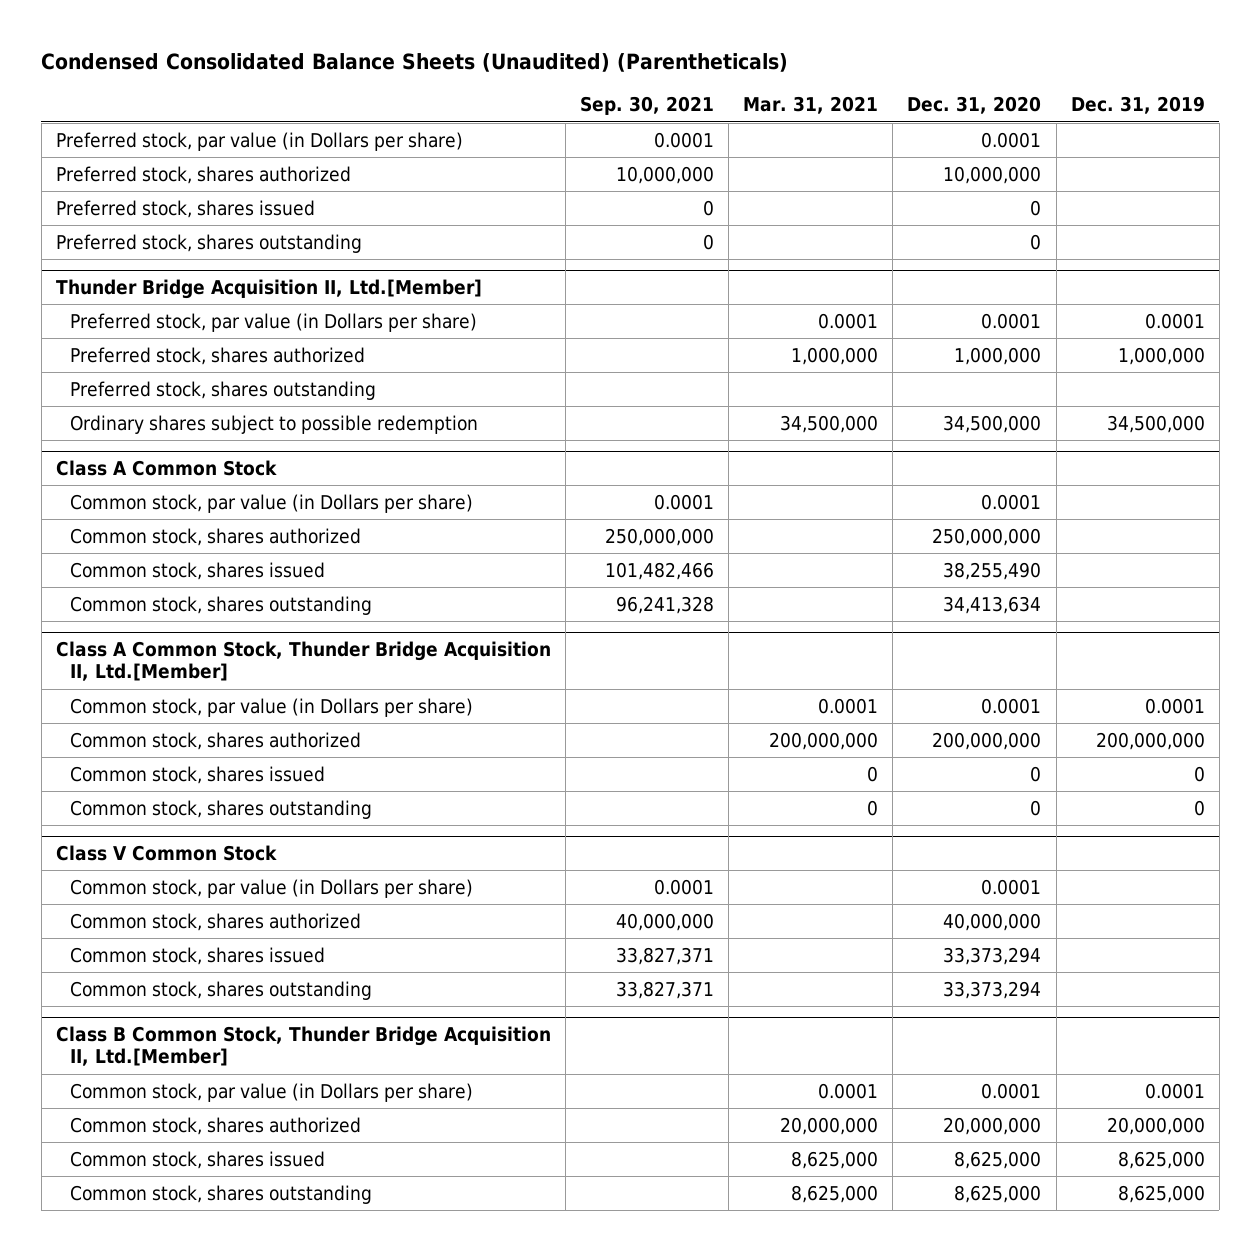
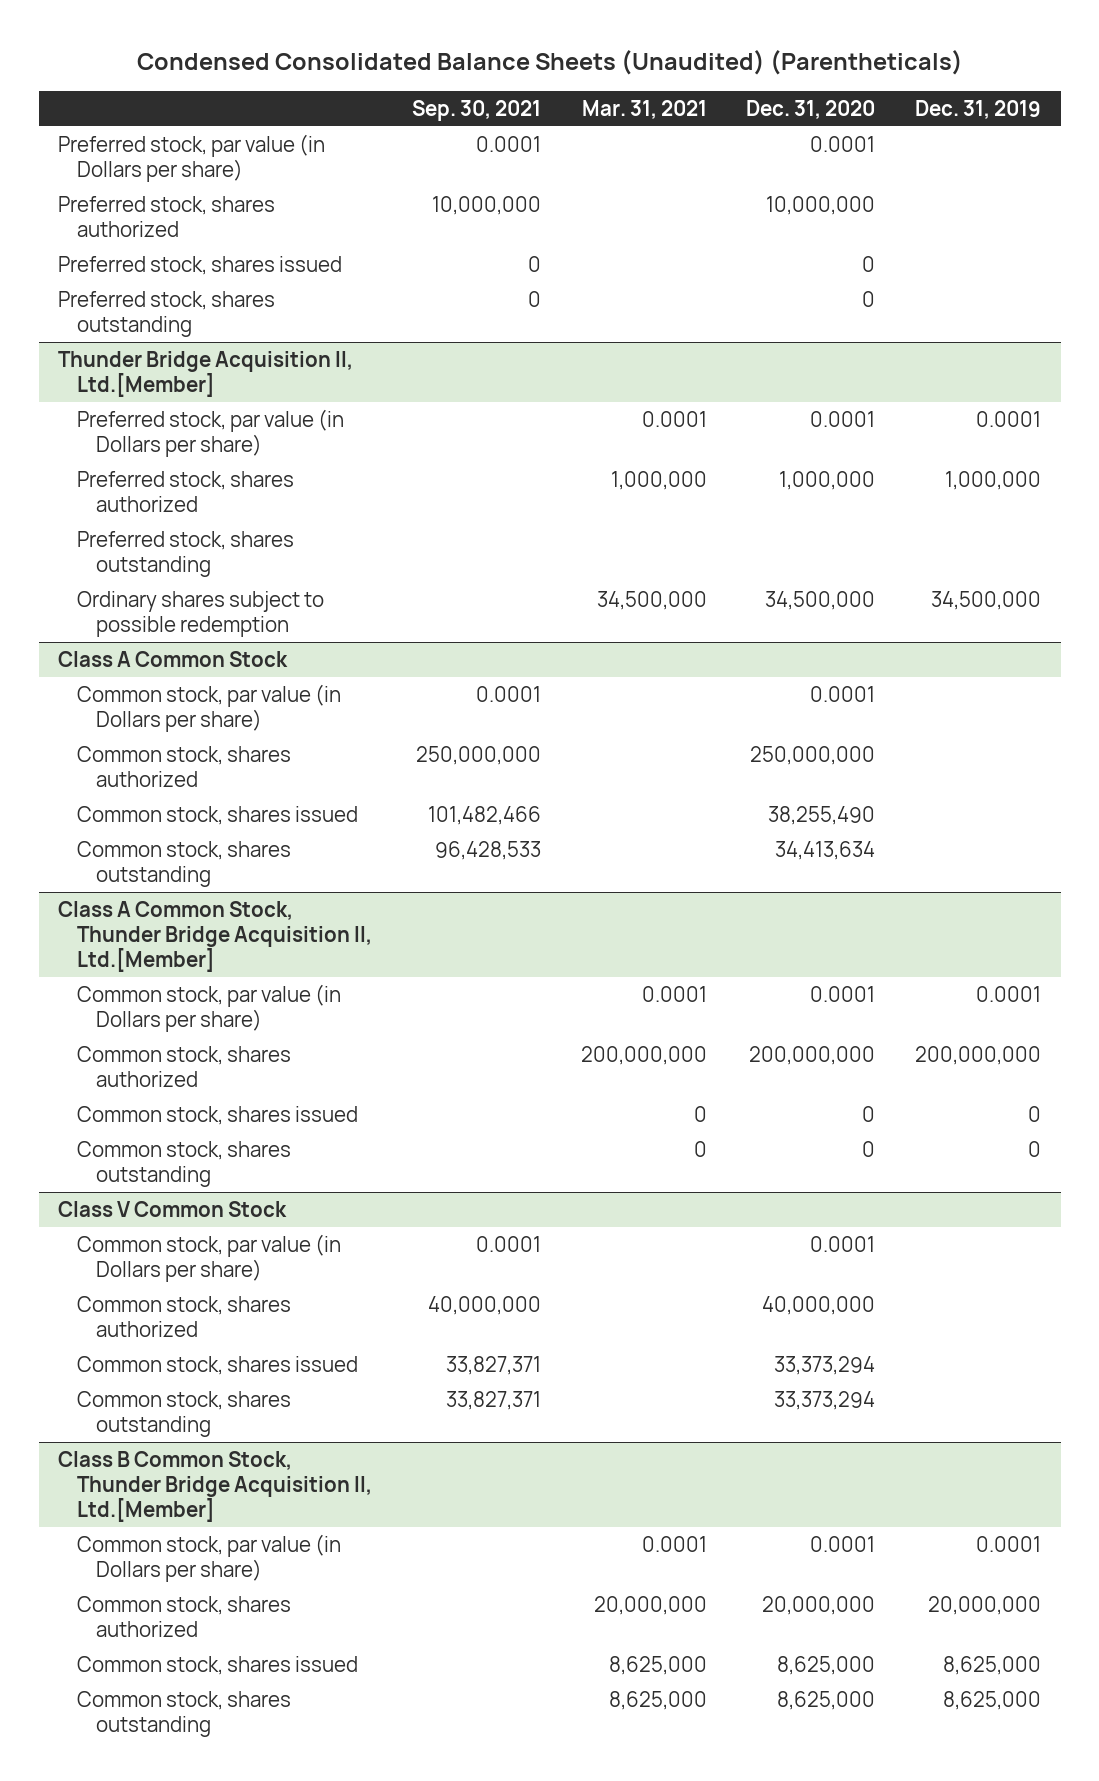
[615,595,714,614] 96,241,328 -> [434,840,541,860] 96,428,533

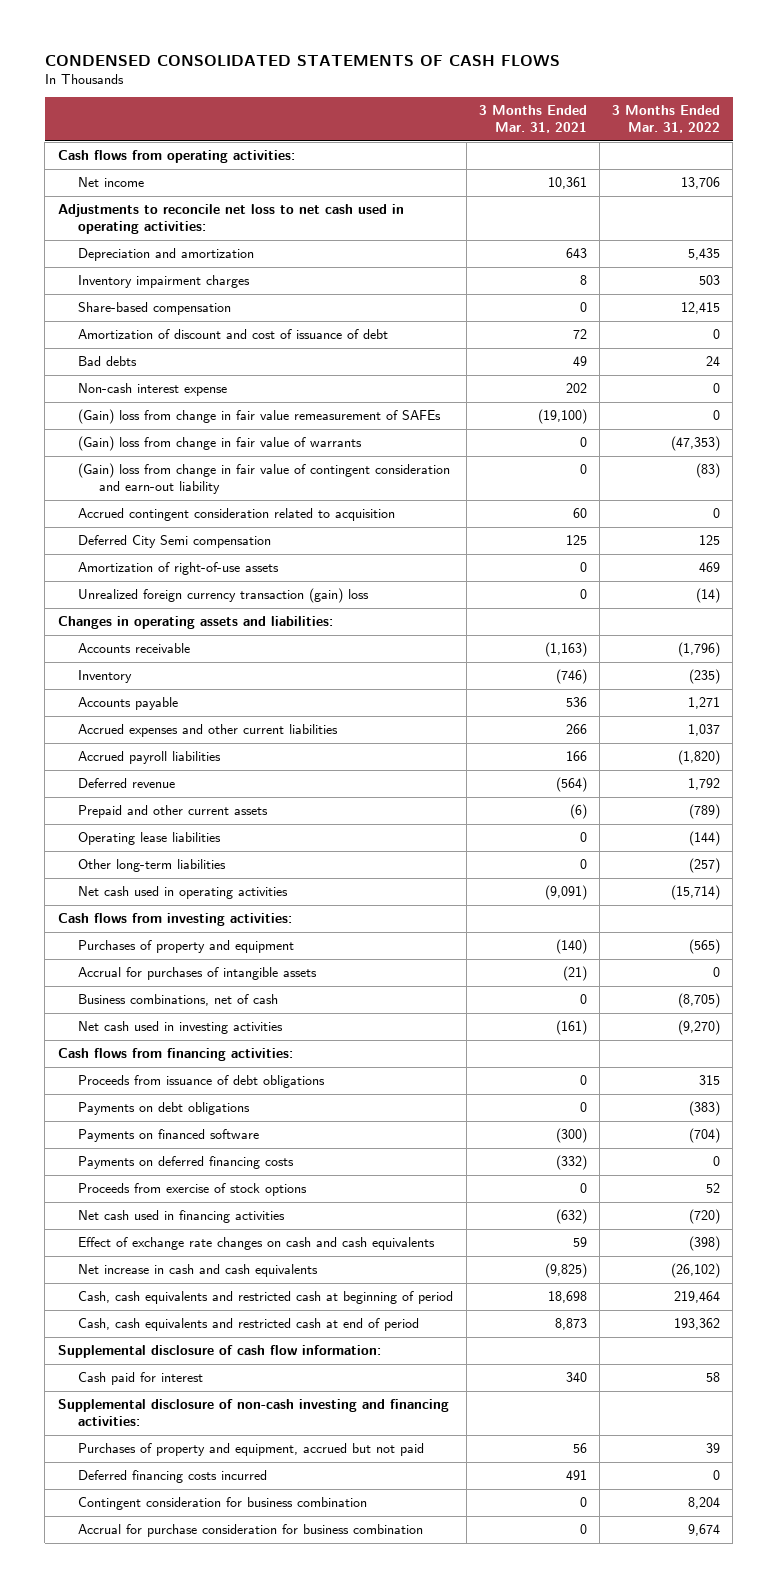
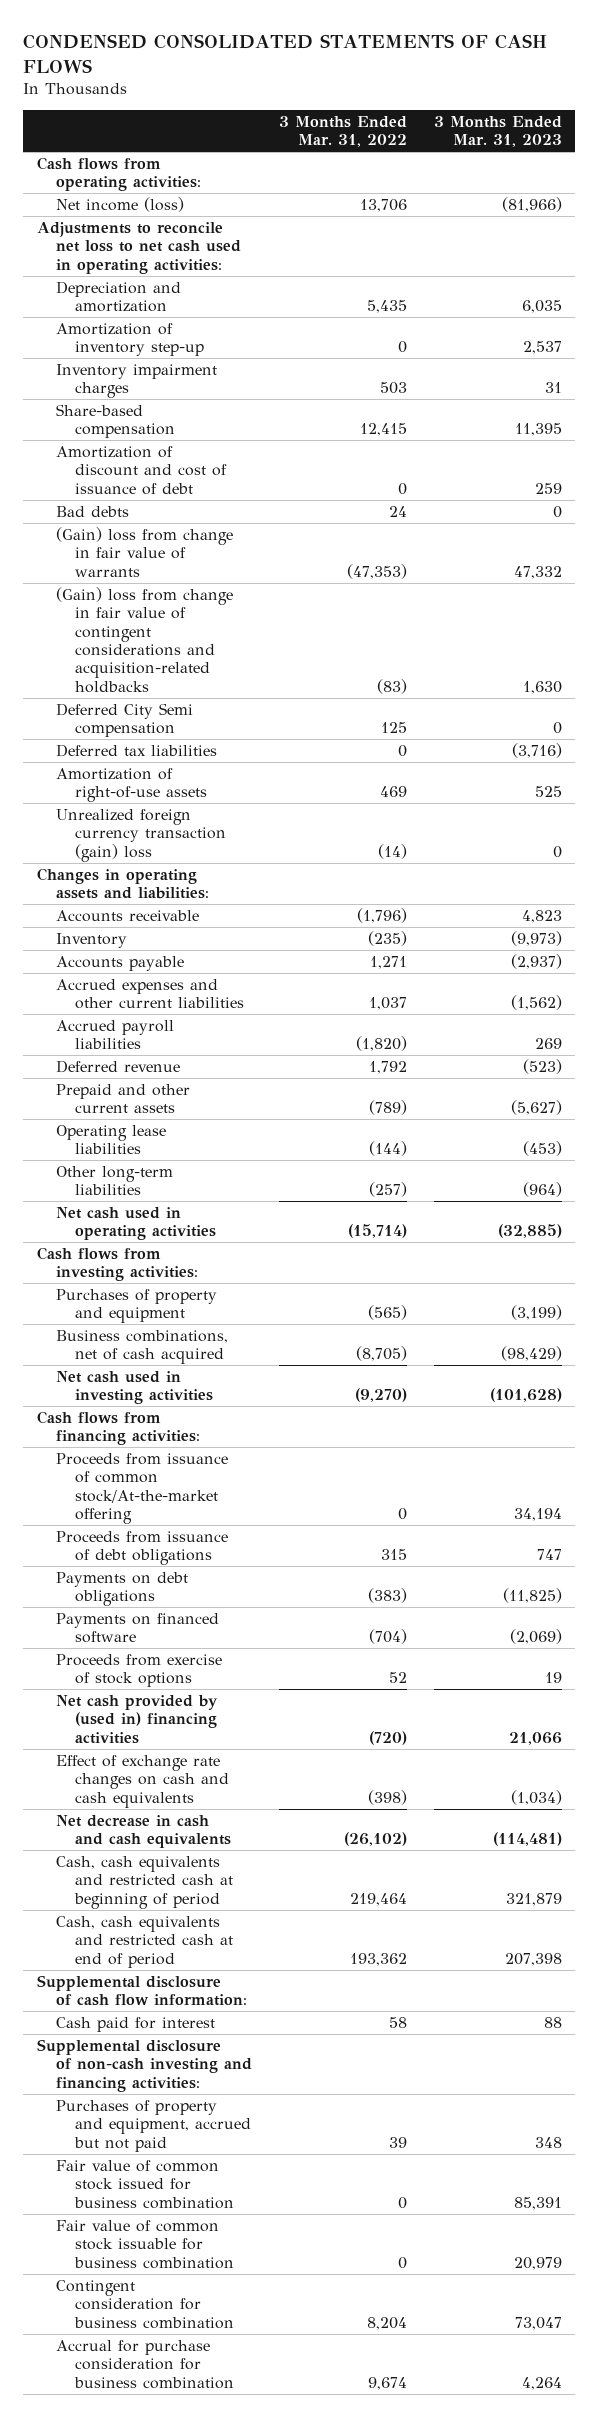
[478,105,587,133] 3 Months Ended Mar. 31, 2021 -> none
none -> [433,115,562,148] 3 Months Ended Mar. 31, 2023
[78,177,145,188] Net income -> [56,197,185,213] Net income (loss)
none -> [56,323,205,357] Amortization of inventory step-up
[78,383,228,397] Non-cash interest expense -> none
[78,409,442,425] (Gain) loss from change in fair value remeasurement of SAFEs -> none
[78,508,396,522] Accrued contingent consideration related to acquisition -> none
[78,463,451,494] (Gain) loss from change in fair value of contingent consideration and earn-out liability -> [56,587,234,693] (Gain) loss from change in fair value of contingent considerations and acquisition-related holdbacks
none -> [56,744,218,758] Deferred tax liabilities
[78,967,318,981] Accrual for purchases of intangible assets -> none
[78,994,279,1007] Business combinations, net of cash -> [56,1330,229,1365] Business combinations, net of cash acquired
none -> [56,1453,229,1525] Proceeds from issuance of common stock/At-the-market offering
[78,1156,295,1170] Payments on deferred financing costs -> none
[78,1210,286,1224] Net cash used in financing activities -> [56,1695,219,1744] Net cash provided by (used in) financing activities
[78,1264,319,1278] Net increase in cash and cash equivalents -> [56,1815,232,1849] Net decrease in cash and cash equivalents
[78,1470,268,1484] Deferred financing costs incurred -> none
none -> [56,2160,235,2209] Fair value of common stock issued for business combination
none -> [56,2220,235,2269] Fair value of common stock issuable for business combination

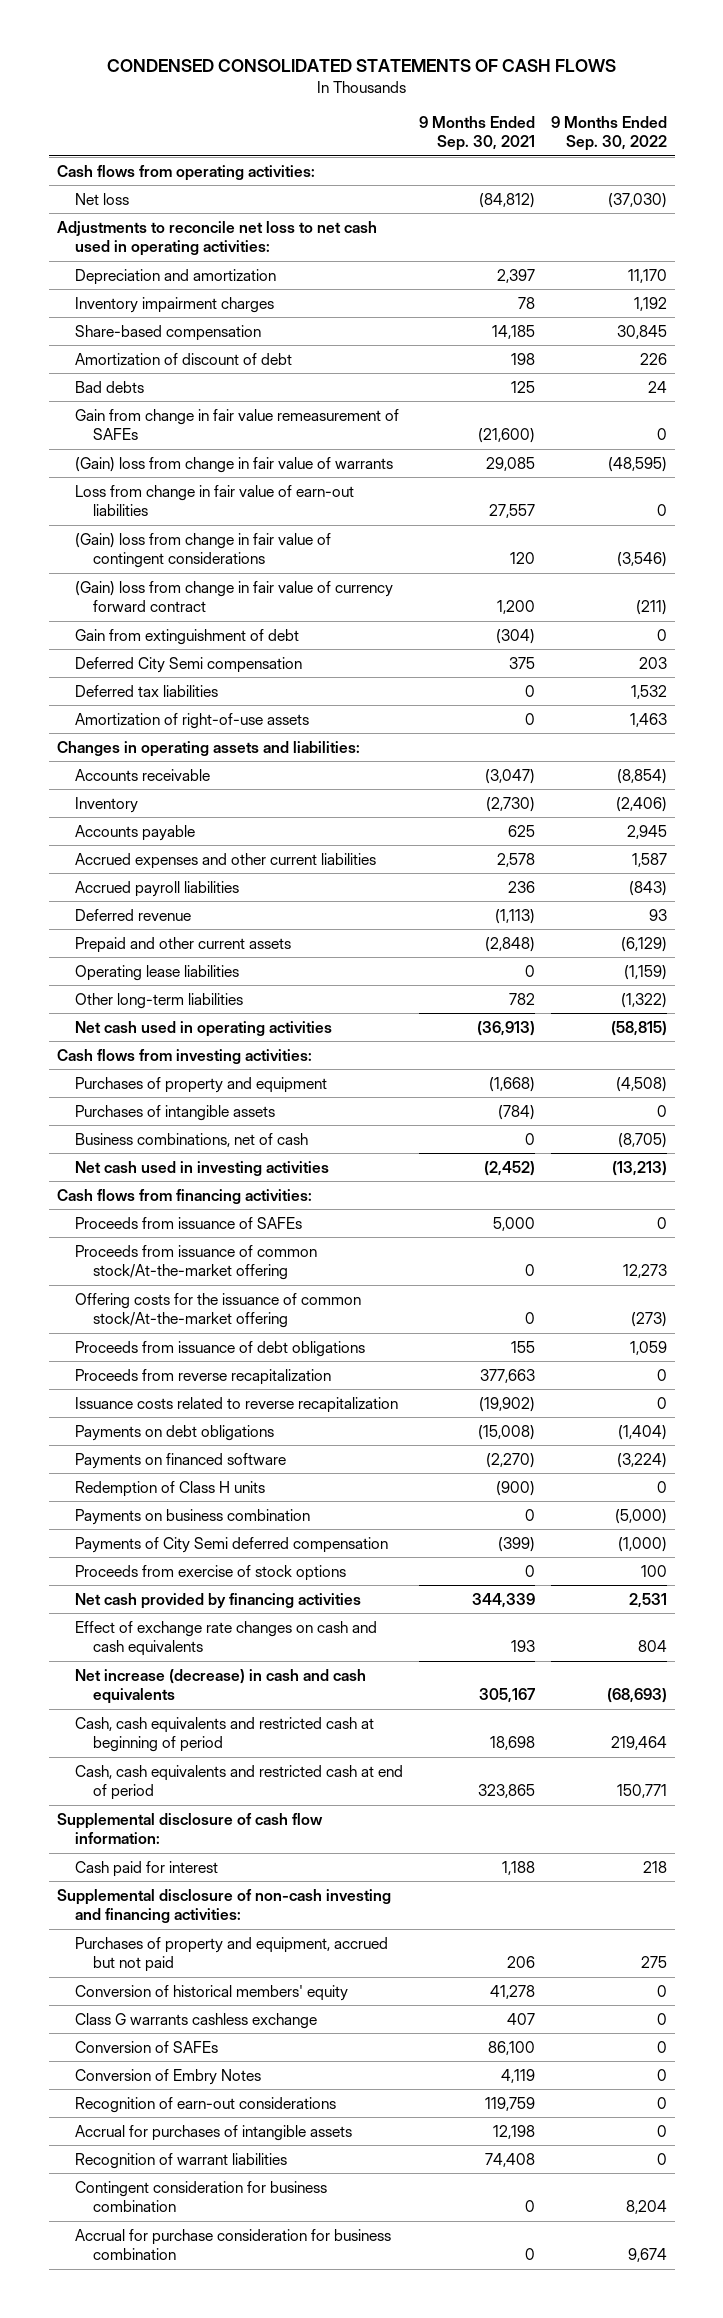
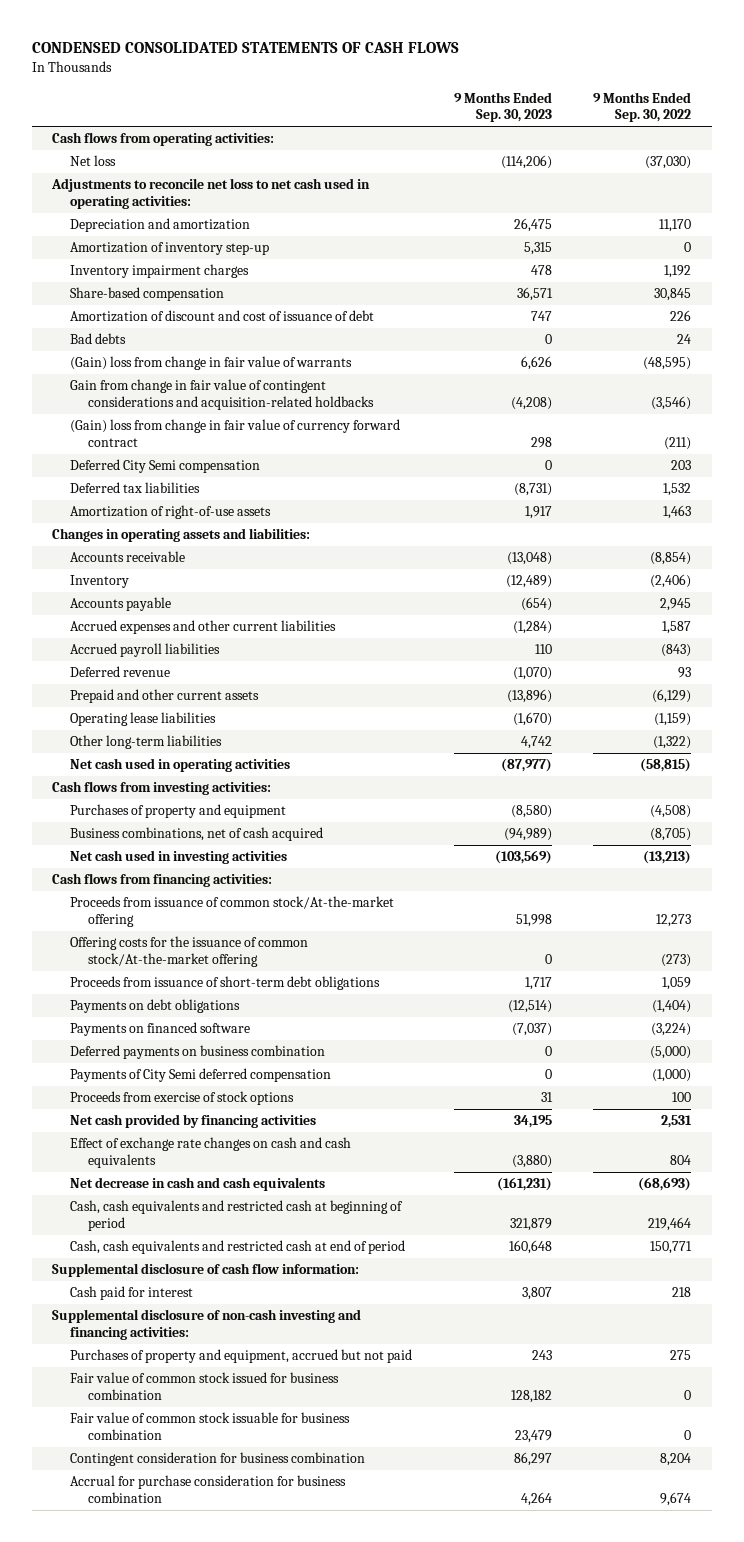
[418,115,535,152] 9 Months Ended Sep. 30, 2021 -> none
none -> [453,91,552,123] 9 Months Ended Sep. 30, 2023
none -> [70,242,270,256] Amortization of inventory step-up
[74,352,292,365] Amortization of discount of debt -> [70,310,375,323] Amortization of discount and cost of issuance of debt
[74,408,399,441] Gain from change in fair value remeasurement of SAFEs -> none
[74,484,354,517] Loss from change in fair value of earn-out liabilities -> none
[74,532,331,569] (Gain) loss from change in fair value of contingent considerations -> [70,379,375,411] Gain from change in fair value of contingent considerations and acquisition-related holdbacks
[74,628,299,645] Gain from extinguishment of debt -> none
[74,1104,275,1121] Purchases of intangible assets -> none
[74,1132,308,1147] Business combinations, net of cash -> [70,827,324,842] Business combinations, net of cash acquired
[74,1216,302,1229] Proceeds from issuance of SAFEs -> none
[74,1368,331,1385] Proceeds from reverse recapitalization -> none
[74,1396,398,1413] Issuance costs related to reverse recapitalization -> none
[74,1340,365,1357] Proceeds from issuance of debt obligations -> [70,976,381,991] Proceeds from issuance of short-term debt obligations
[74,1480,265,1497] Redemption of Class H units -> none
[74,1508,310,1525] Payments on business combination -> [70,1045,326,1060] Deferred payments on business combination
[74,1668,366,1705] Net increase (decrease) in cash and cash equivalents -> [70,1177,326,1192] Net decrease in cash and cash equivalents
[74,1984,348,2001] Conversion of historical members' equity -> none
[74,2012,317,2029] Class G warrants cashless exchange -> none
[74,2040,218,2053] Conversion of SAFEs -> none
[74,2068,261,2085] Conversion of Embry Notes -> none
[74,2096,336,2113] Recognition of earn-out considerations -> none
[74,2124,352,2141] Accrual for purchases of intangible assets -> none
[74,2152,287,2169] Recognition of warrant liabilities -> none
none -> [70,1372,340,1401] Fair value of common stock issued for business combination
none -> [70,1412,351,1441] Fair value of common stock issuable for business combination

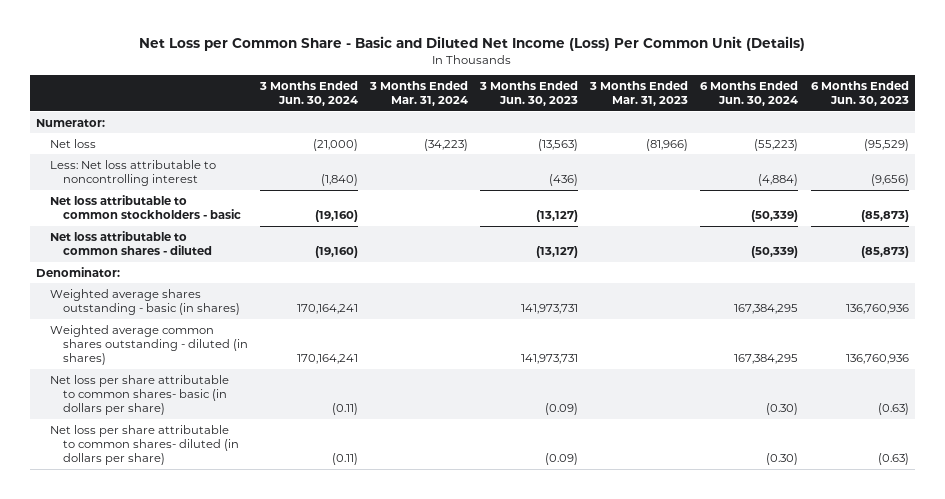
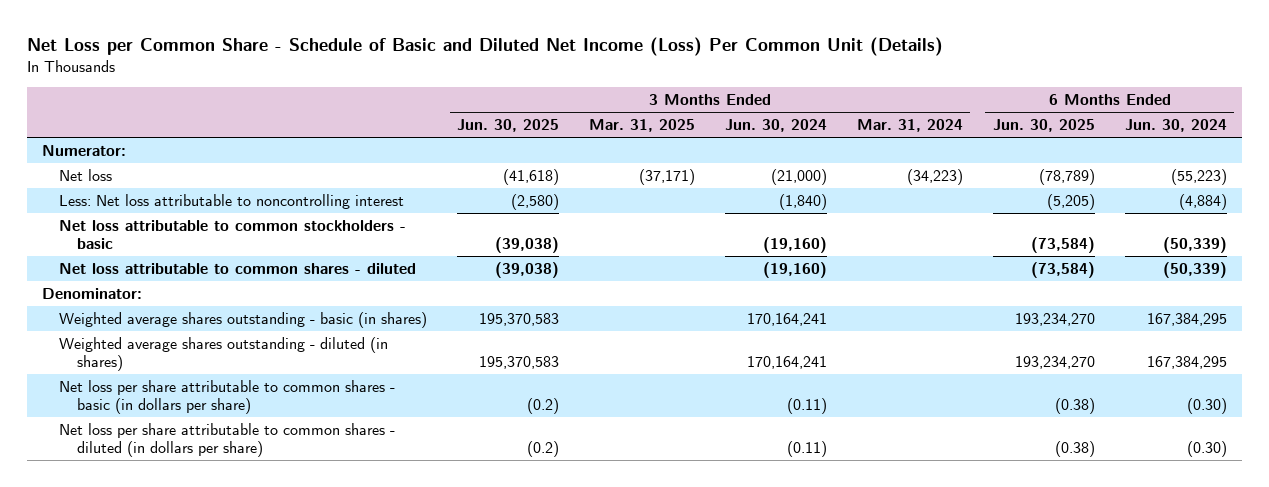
[139,36,806,52] Net Loss per Common Share - Basic and Diluted Net Income (Loss) Per Common Unit (Details) -> [26,36,943,56] Net Loss per Common Share - Schedule of Basic and Diluted Net Income (Loss) Per Common Unit (Details)
[479,81,579,107] 3 Months Ended Jun. 30, 2023 -> none
[589,81,689,107] 3 Months Ended Mar. 31, 2023 -> none
[810,81,909,107] 6 Months Ended Jun. 30, 2023 -> none
none -> [457,118,560,132] Jun. 30, 2025
none -> [589,118,696,132] Mar. 31, 2025
none -> [992,118,1095,132] Jun. 30, 2025
[49,324,249,366] Weighted average common shares outstanding - diluted (in shares) -> [59,336,389,371] Weighted average shares outstanding - diluted (in shares)
[49,374,229,416] Net loss per share attributable to common shares- basic (in dollars per share) -> [59,379,396,414] Net loss per share attributable to common shares - basic (in dollars per share)
[49,424,240,466] Net loss per share attributable to common shares- diluted (in dollars per share) -> [59,422,396,457] Net loss per share attributable to common shares - diluted (in dollars per share)

